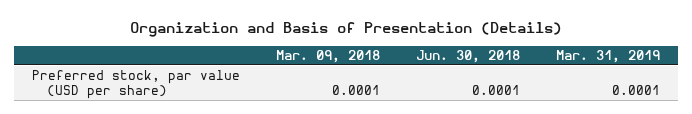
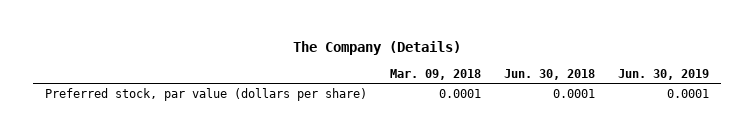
[130,22,563,38] Organization and Basis of Presentation (Details) -> [293,40,462,55] The Company (Details)
[555,50,660,64] Mar. 31, 2019 -> none
none -> [618,68,710,80] Jun. 30, 2019
[32,70,241,100] Preferred stock, par value (USD per share) -> [45,88,368,102] Preferred stock, par value (dollars per share)

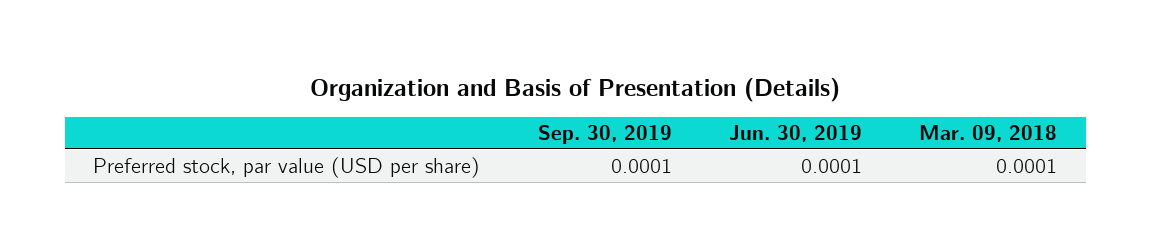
[293,40,462,55] The Company (Details) -> [310,78,841,103] Organization and Basis of Presentation (Details)
[504,68,596,80] Jun. 30, 2018 -> none
none -> [537,124,672,144] Sep. 30, 2019
[45,88,368,102] Preferred stock, par value (dollars per share) -> [93,157,481,179] Preferred stock, par value (USD per share)

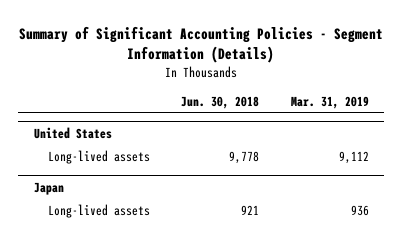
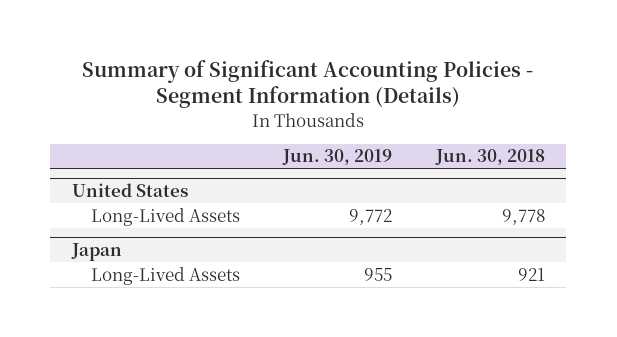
[290,95,369,109] Mar. 31, 2019 -> none
none -> [282,149,393,166] Jun. 30, 2019
[48,150,151,165] Long-lived assets -> [91,207,241,226] Long-Lived Assets
[48,204,151,219] Long-lived assets -> [91,266,241,285] Long-Lived Assets

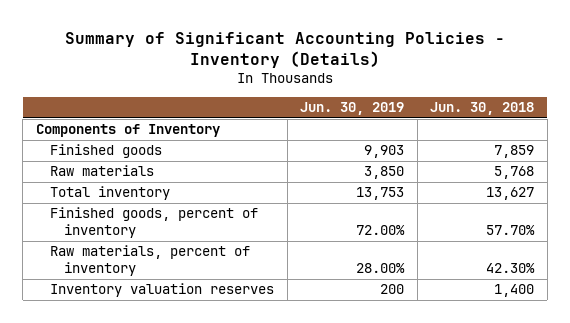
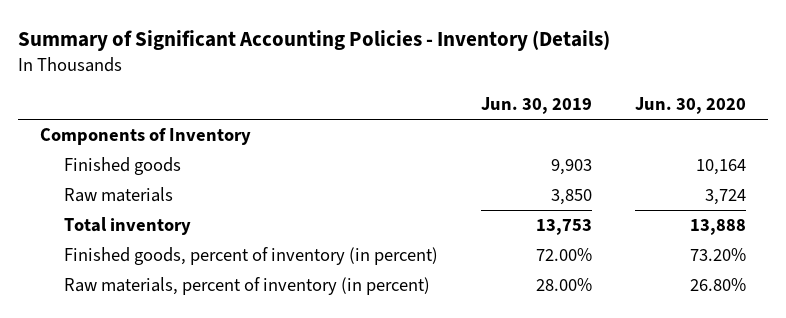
[430,102,535,116] Jun. 30, 2018 -> none
none -> [635,97,747,115] Jun. 30, 2020
[50,283,275,298] Inventory valuation reserves -> none
[50,207,259,239] Finished goods, percent of inventory -> [63,246,438,265] Finished goods, percent of inventory (in percent)
[50,245,251,277] Raw materials, percent of inventory -> [63,276,430,295] Raw materials, percent of inventory (in percent)

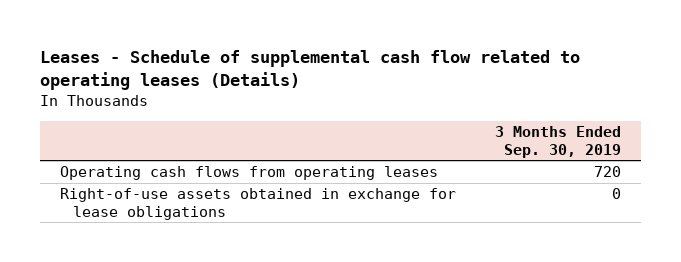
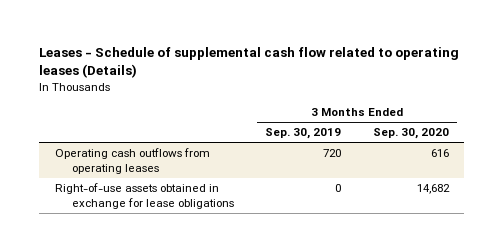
none -> [372,128,449,140] Sep. 30, 2020
[60,166,439,181] Operating cash flows from operating leases -> [54,148,210,174] Operating cash outflows from operating leases

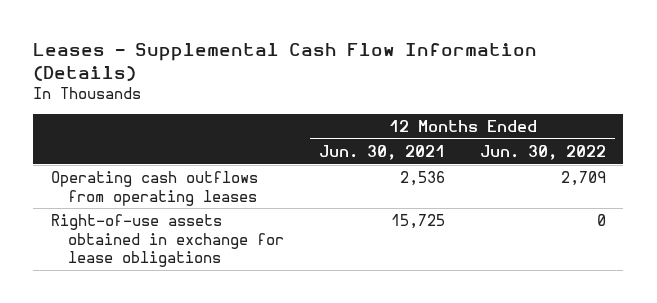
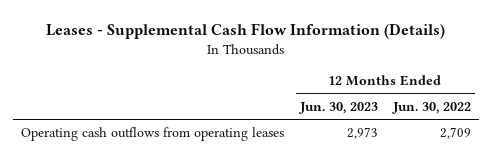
[319,144,446,160] Jun. 30, 2021 -> none
none -> [298,101,378,114] Jun. 30, 2023
[50,213,285,268] Right-of-use assets obtained in exchange for lease obligations -> none

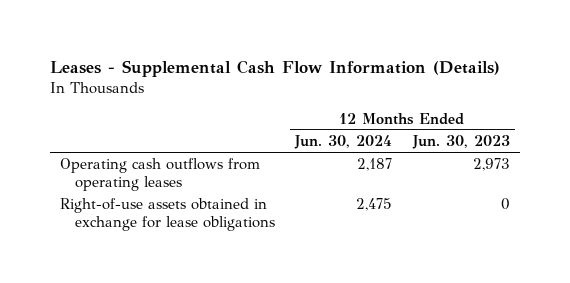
[392,101,472,114] Jun. 30, 2022 -> none
none -> [294,135,393,150] Jun. 30, 2024
none -> [59,198,275,231] Right-of-use assets obtained in exchange for lease obligations

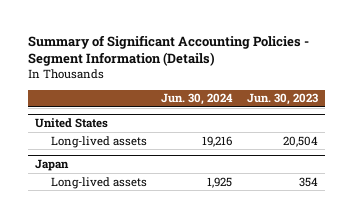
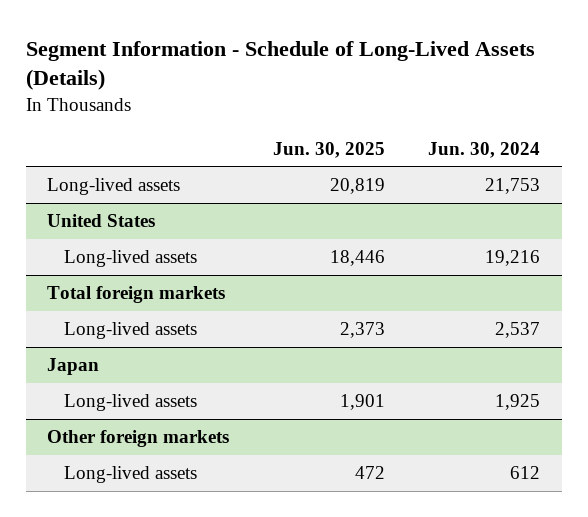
[28,34,310,67] Summary of Significant Accounting Policies - Segment Information (Details) -> [25,40,535,91] Segment Information - Schedule of Long-Lived Assets (Details)
[246,93,318,106] Jun. 30, 2023 -> none
none -> [272,141,385,158] Jun. 30, 2025
none -> [47,178,181,196] Long-lived assets
none -> [47,286,226,304] Total foreign markets
none -> [64,322,198,340] Long-lived assets
none -> [47,430,230,448] Other foreign markets
none -> [64,466,198,484] Long-lived assets

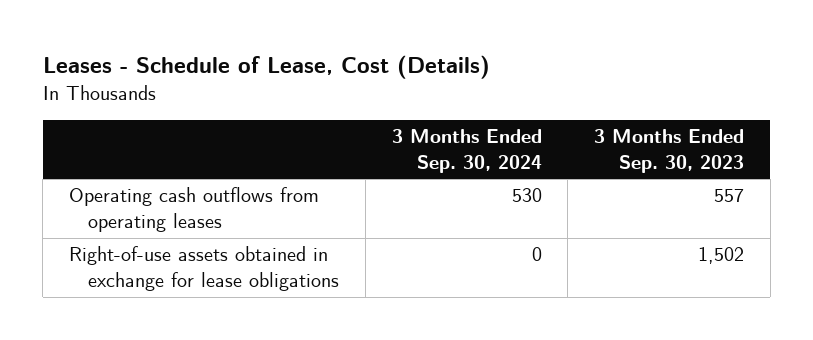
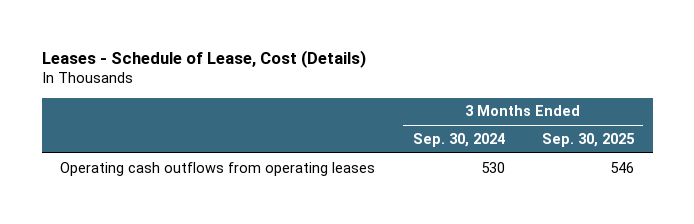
[593,129,744,173] 3 Months Ended Sep. 30, 2023 -> none
none -> [541,133,635,148] Sep. 30, 2025
[68,246,340,292] Right-of-use assets obtained in exchange for lease obligations -> none

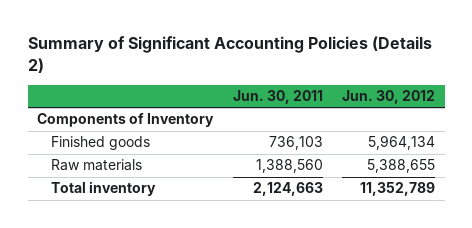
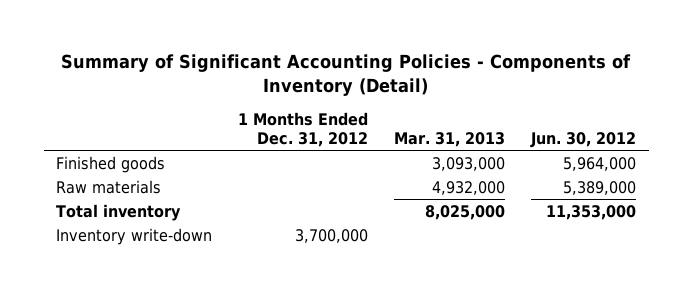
[27,36,432,73] Summary of Significant Accounting Policies (Details 2) -> [61,53,632,96] Summary of Significant Accounting Policies - Components of Inventory (Detail)
[232,90,323,105] Jun. 30, 2011 -> none
none -> [238,111,369,147] 1 Months Ended Dec. 31, 2012
none -> [394,131,506,147] Mar. 31, 2013
[37,113,215,128] Components of Inventory -> none
[367,135,435,151] 5,964,134 -> [562,156,636,171] 5,964,000
[366,159,435,174] 5,388,655 -> [562,180,636,195] 5,389,000
[359,182,435,197] 11,352,789 -> [545,204,636,220] 11,353,000
none -> [56,227,213,245] Inventory write-down

